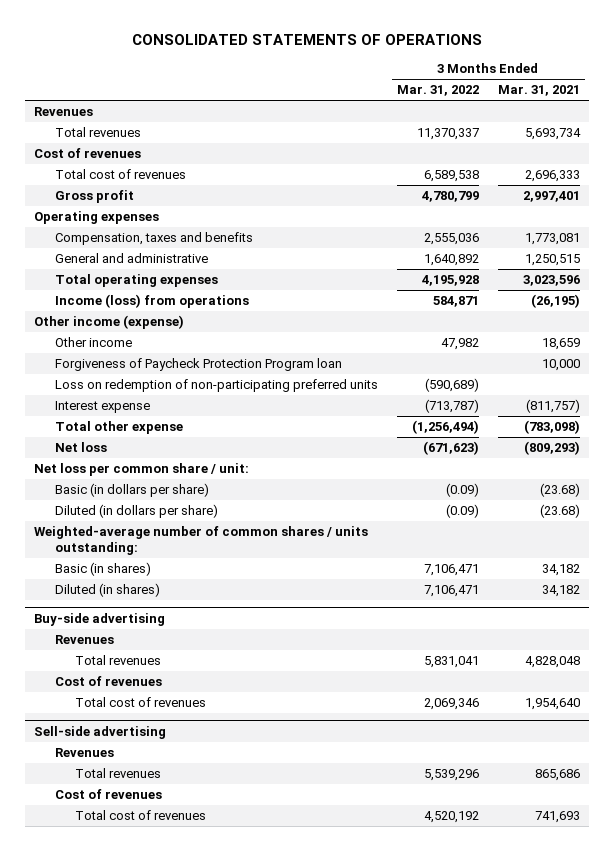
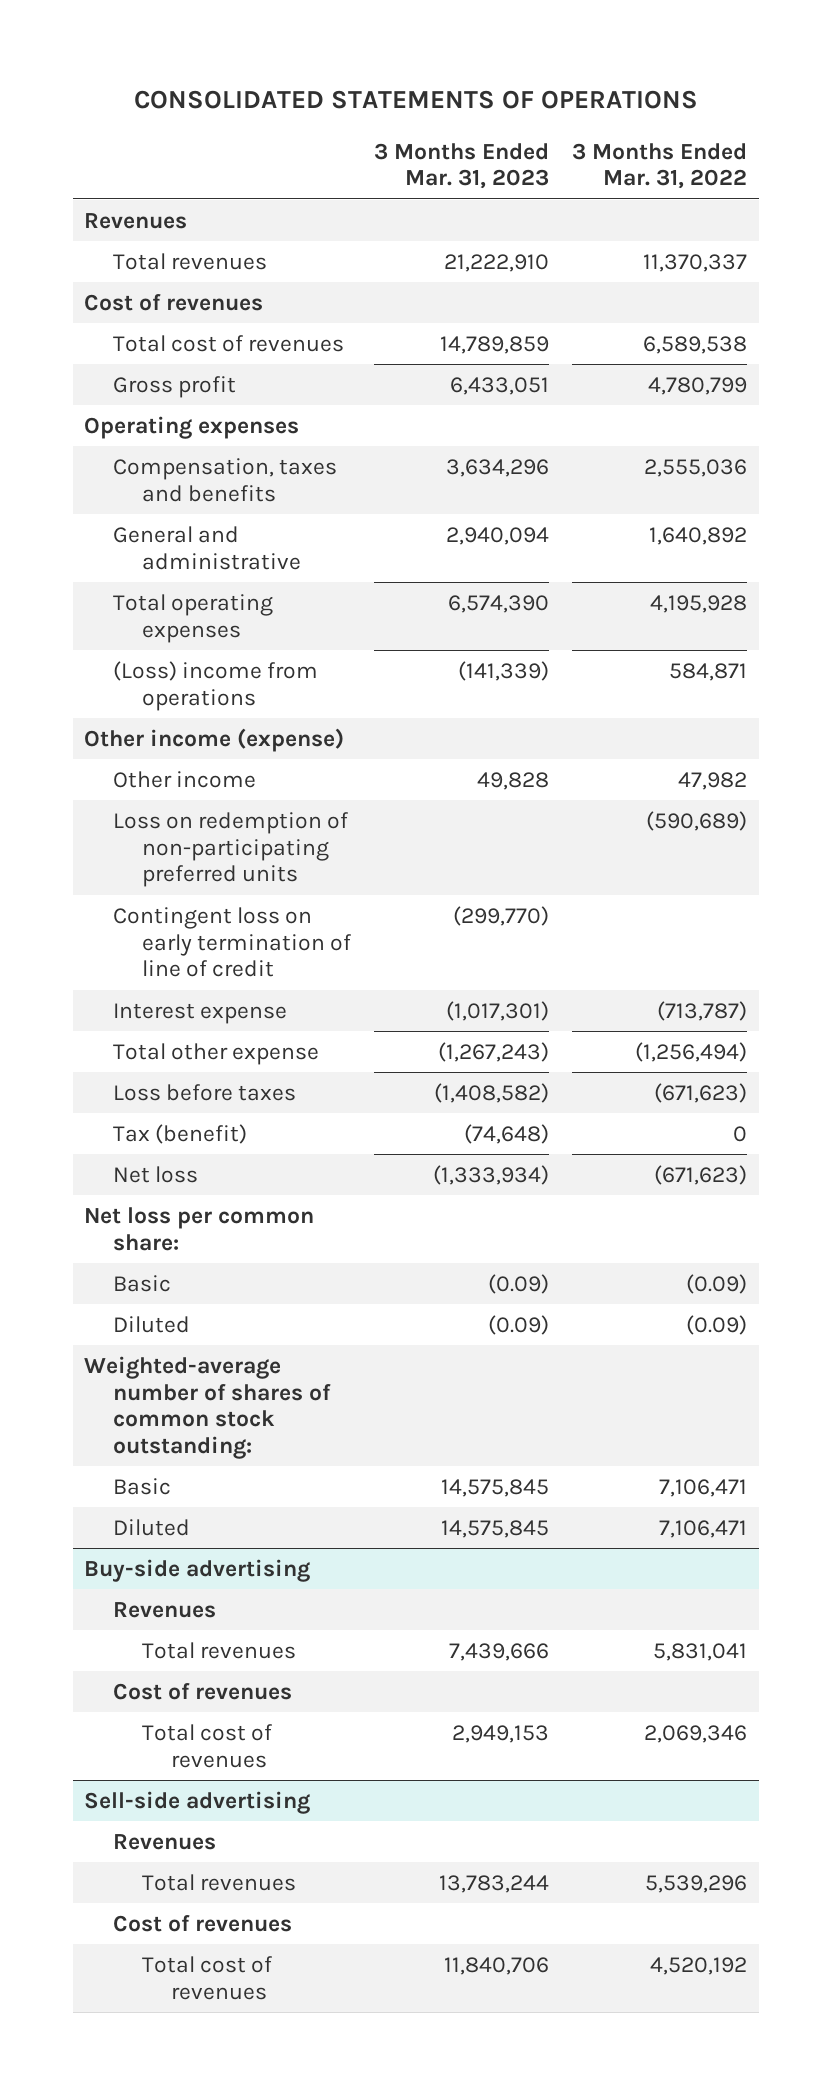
[497,85,580,97] Mar. 31, 2021 -> none
none -> [374,142,550,190] 3 Months Ended Mar. 31, 2023
[54,294,249,309] Income (loss) from operations -> [113,660,319,711] (Loss) income from operations
[54,358,342,372] Forgiveness of Paycheck Protection Program loan -> none
none -> [113,906,351,978] Contingent loss on early termination of line of credit
none -> [113,1083,297,1101] Loss before taxes
none -> [113,1123,248,1144] Tax (benefit)
[34,463,250,477] Net loss per common share / unit: -> [84,1206,315,1251] Net loss per common share:
[54,483,209,498] Basic (in dollars per share) -> [113,1274,172,1292] Basic
[54,504,218,519] Diluted (in dollars per share) -> [113,1315,191,1333] Diluted
[34,526,369,555] Weighted-average number of common shares / units outstanding: -> [84,1355,332,1460] Weighted-average number of shares of common stock outstanding:
[54,562,151,577] Basic (in shares) -> [113,1477,172,1495] Basic
[54,583,160,598] Diluted (in shares) -> [113,1518,191,1536] Diluted

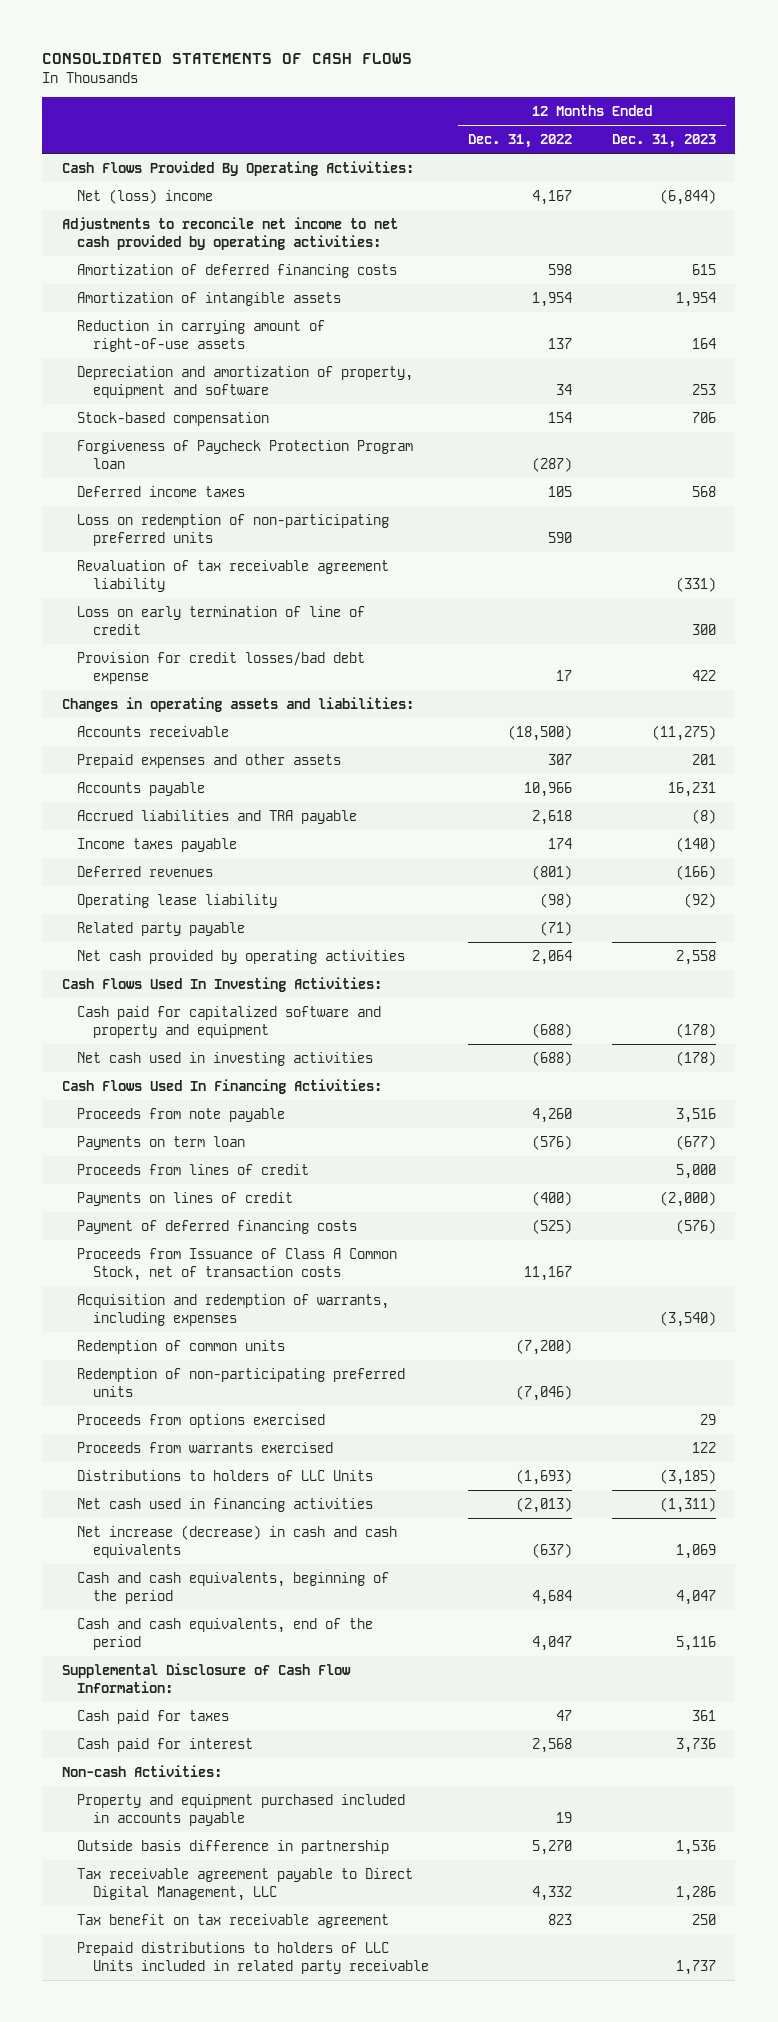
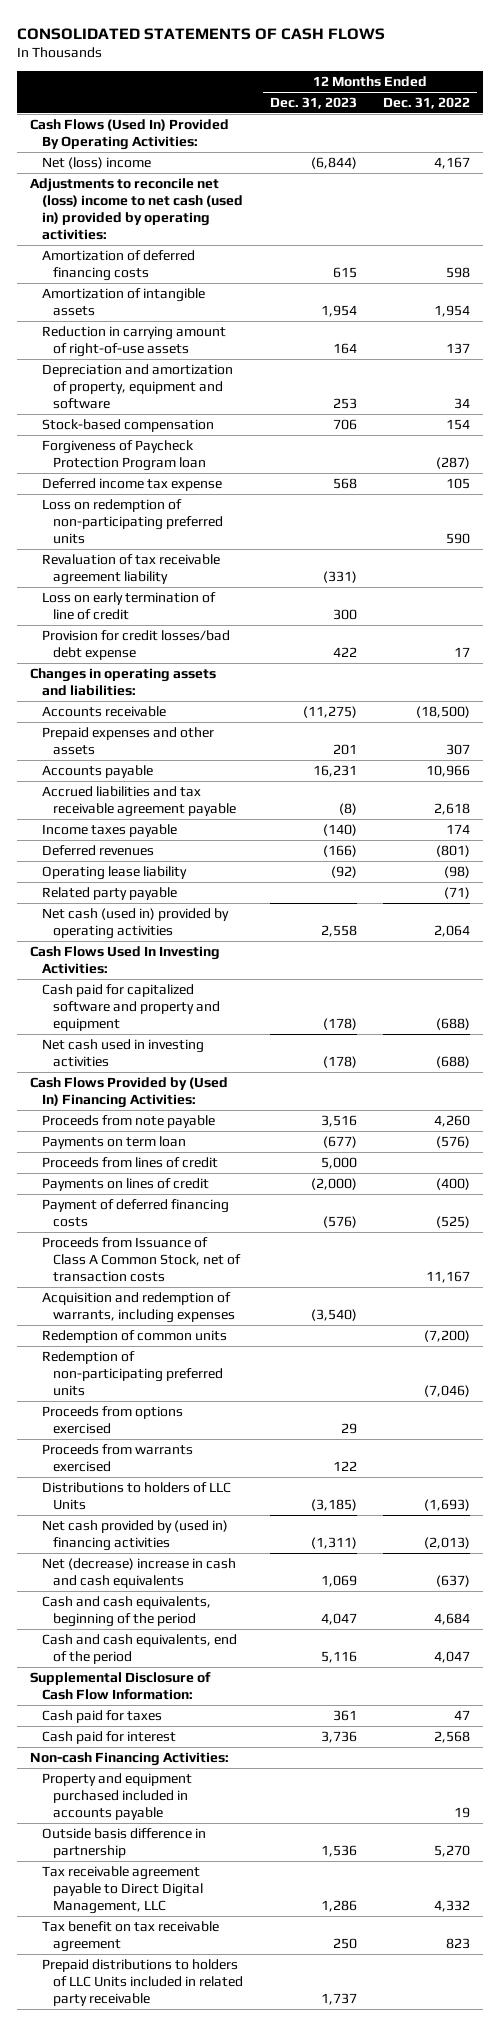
[61,161,414,177] Cash Flows Provided By Operating Activities: -> [30,118,230,151] Cash Flows (Used In) Provided By Operating Activities:
[61,217,398,251] Adjustments to reconcile net income to net cash provided by operating activities: -> [30,177,243,241] Adjustments to reconcile net (loss) income to net cash (used in) provided by operating activities:
[77,486,246,498] Deferred income taxes -> [41,477,222,491] Deferred income tax expense
[77,810,358,825] Accrued liabilities and TRA payable -> [41,785,236,818] Accrued liabilities and tax receivable agreement payable
[77,950,406,965] Net cash provided by operating activities -> [41,907,229,940] Net cash (used in) provided by operating activities
[61,1079,382,1095] Cash Flows Used In Financing Activities: -> [30,1076,229,1109] Cash Flows Provided by (Used In) Financing Activities:
[77,1498,374,1513] Net cash used in financing activities -> [41,1519,228,1552] Net cash provided by (used in) financing activities
[77,1525,398,1559] Net increase (decrease) in cash and cash equivalents -> [41,1557,236,1589] Net (decrease) increase in cash and cash equivalents
[61,1765,222,1778] Non-cash Activities: -> [30,1751,230,1766] Non-cash Financing Activities:

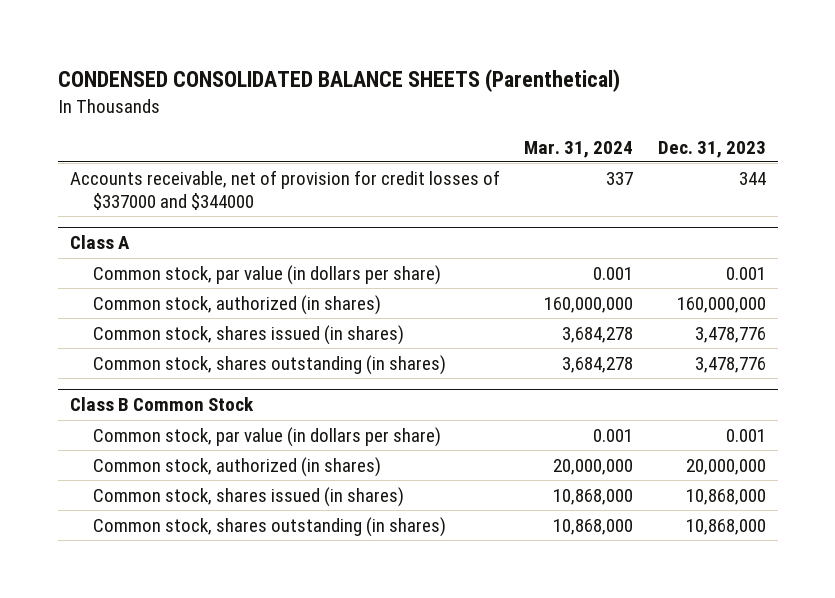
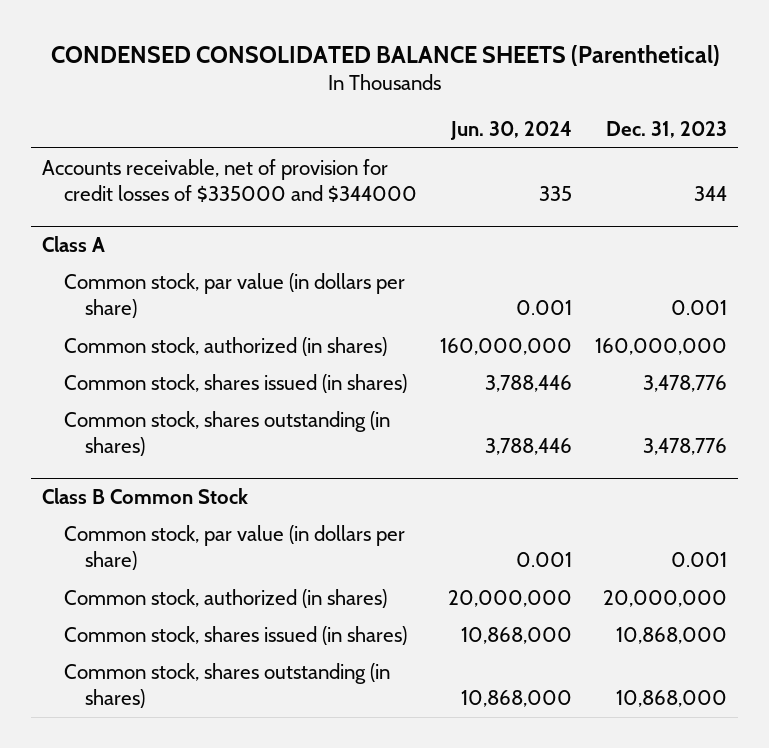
[524,140,634,158] Mar. 31, 2024 -> none
none -> [449,121,572,141] Jun. 30, 2024
[69,169,500,211] Accounts receivable, net of provision for credit losses of $337000 and $344000 -> [42,158,417,203] Accounts receivable, net of provision for credit losses of $335000 and $344000

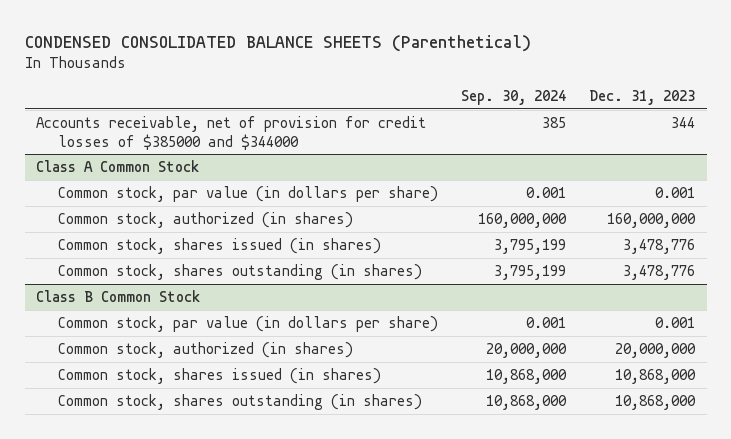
[449,121,572,141] Jun. 30, 2024 -> none
none -> [460,90,566,106] Sep. 30, 2024
[42,158,417,203] Accounts receivable, net of provision for credit losses of $335000 and $344000 -> [36,116,427,150] Accounts receivable, net of provision for credit losses of $385000 and $344000
[42,235,106,252] Class A -> [36,160,200,173] Class A Common Stock

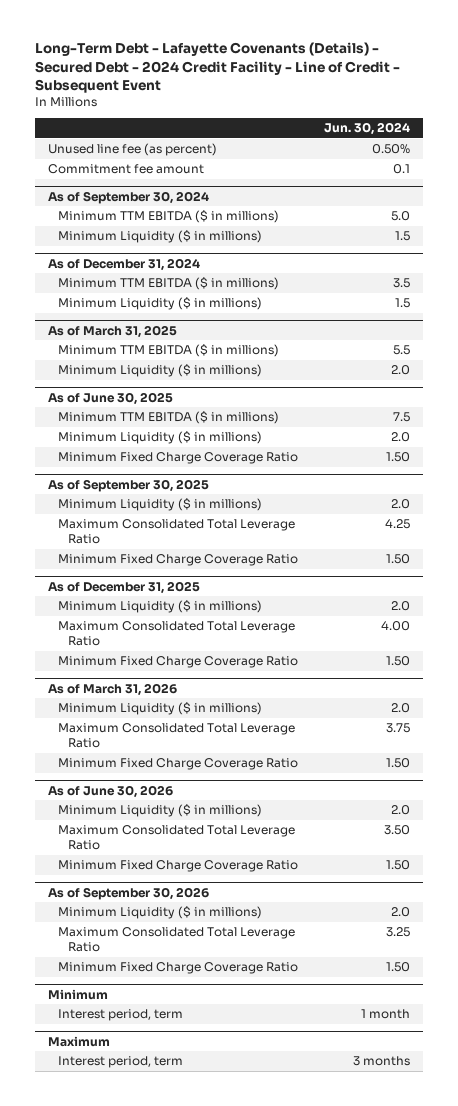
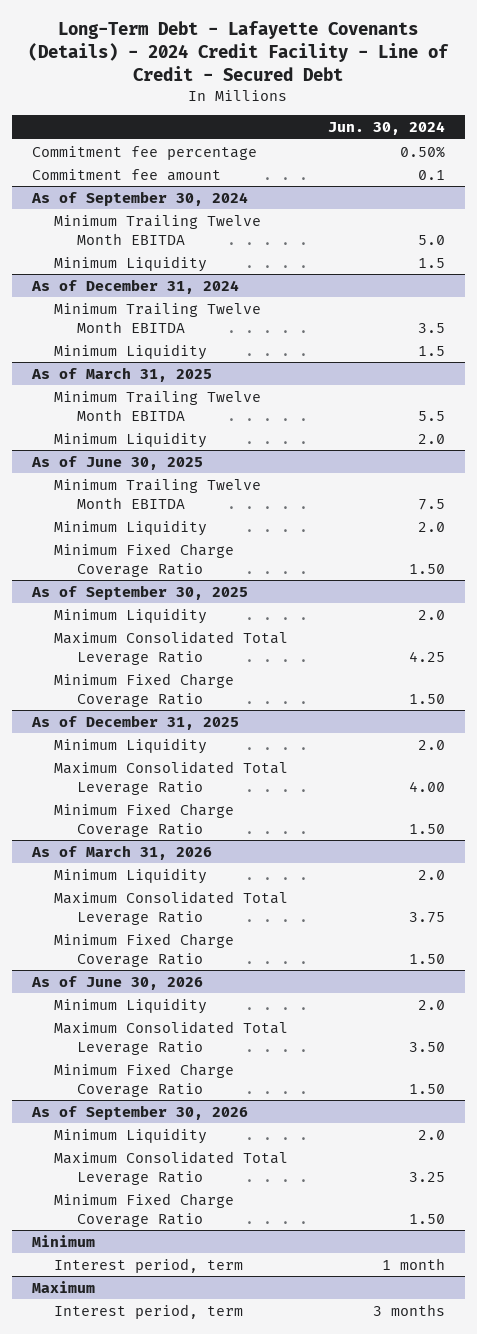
[34,42,400,93] Long-Term Debt - Lafayette Covenants (Details) - Secured Debt - 2024 Credit Facility - Line of Credit - Subsequent Event -> [28,20,450,81] Long-Term Debt - Lafayette Covenants (Details) - 2024 Credit Facility - Line of Credit - Secured Debt
[47,143,217,157] Unused line fee (as percent) -> [31,145,257,160] Commitment fee percentage
[58,210,280,224] Minimum TTM EBITDA ($ in millions) -> [54,214,262,245] Minimum Trailing Twelve Month EBITDA
[58,230,263,244] Minimum Liquidity ($ in millions) -> [54,255,208,272] Minimum Liquidity
[58,277,280,291] Minimum TTM EBITDA ($ in millions) -> [54,302,262,333] Minimum Trailing Twelve Month EBITDA
[58,297,263,311] Minimum Liquidity ($ in millions) -> [54,343,208,360] Minimum Liquidity
[58,344,280,358] Minimum TTM EBITDA ($ in millions) -> [54,390,262,421] Minimum Trailing Twelve Month EBITDA
[58,364,263,378] Minimum Liquidity ($ in millions) -> [54,431,208,448] Minimum Liquidity
[58,411,280,425] Minimum TTM EBITDA ($ in millions) -> [54,478,262,509] Minimum Trailing Twelve Month EBITDA
[58,431,263,445] Minimum Liquidity ($ in millions) -> [54,519,208,536] Minimum Liquidity
[58,498,263,512] Minimum Liquidity ($ in millions) -> [54,607,208,624] Minimum Liquidity
[58,600,263,614] Minimum Liquidity ($ in millions) -> [54,737,208,754] Minimum Liquidity
[58,702,263,716] Minimum Liquidity ($ in millions) -> [54,867,208,884] Minimum Liquidity
[58,804,263,818] Minimum Liquidity ($ in millions) -> [54,997,208,1014] Minimum Liquidity
[58,906,263,920] Minimum Liquidity ($ in millions) -> [54,1127,208,1144] Minimum Liquidity

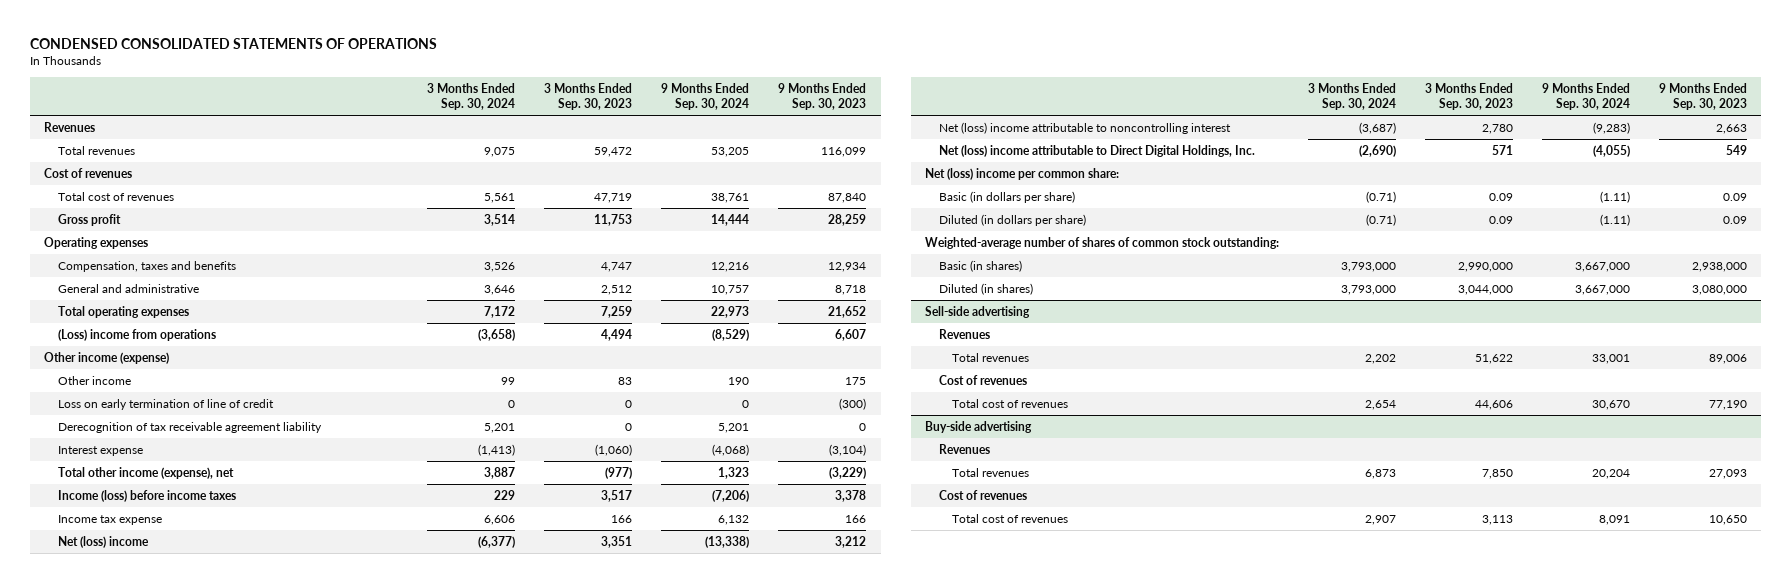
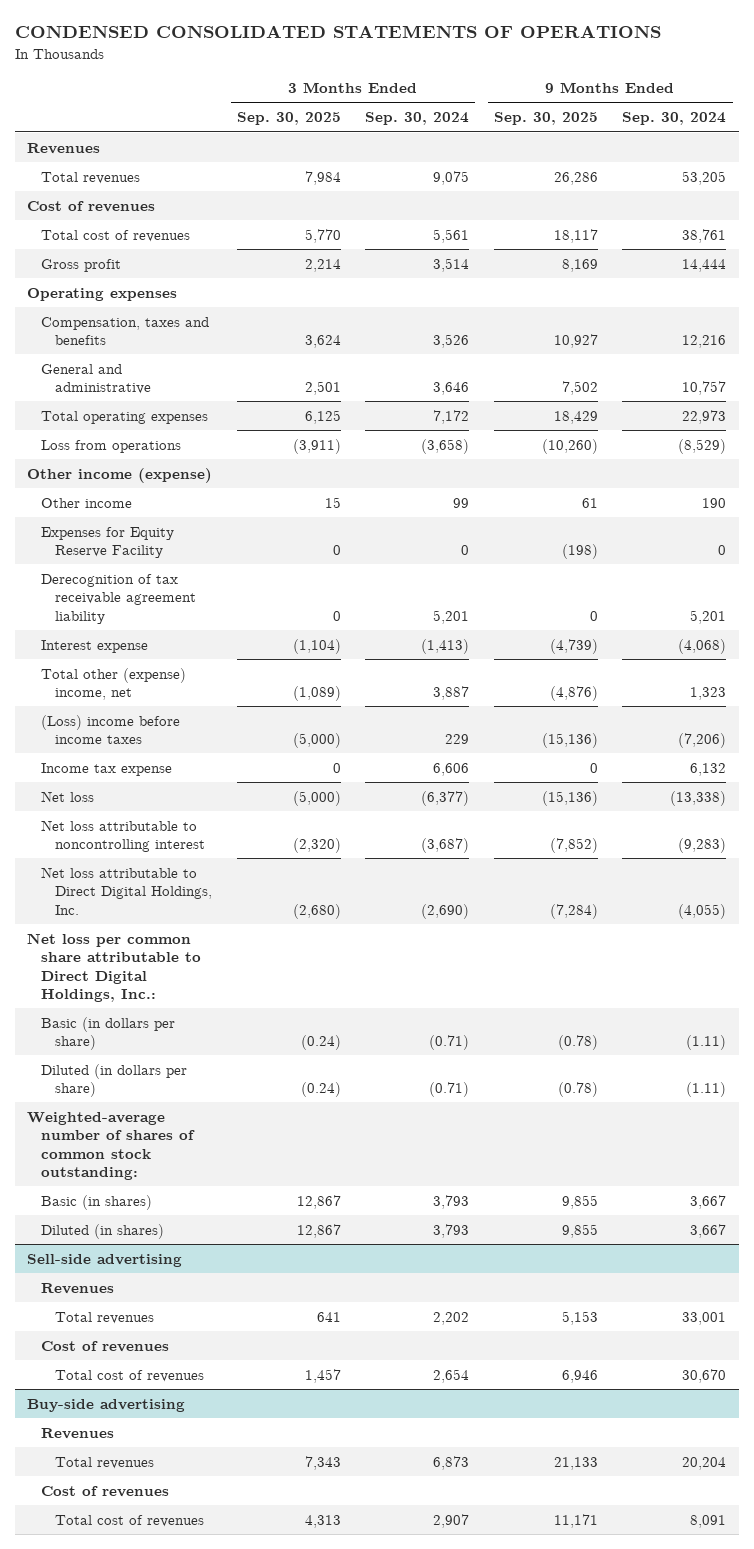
[544,82,633,111] 3 Months Ended Sep. 30, 2023 -> none
[778,82,867,111] 9 Months Ended Sep. 30, 2023 -> none
none -> [236,112,341,126] Sep. 30, 2025
none -> [493,112,598,126] Sep. 30, 2025
[57,328,216,341] (Loss) income from operations -> [41,439,182,453] Loss from operations
[57,398,274,410] Loss on early termination of line of credit -> none
none -> [41,526,175,559] Expenses for Equity Reserve Facility
[57,466,234,479] Total other income (expense), net -> [41,667,187,701] Total other (expense) income, net
[57,489,236,502] Income (loss) before income taxes -> [41,714,181,745] (Loss) income before income taxes
[57,535,149,548] Net (loss) income -> [41,790,95,802] Net loss
[938,121,1231,134] Net (loss) income attributable to noncontrolling interest -> [41,819,205,853] Net loss attributable to noncontrolling interest
[938,144,1255,157] Net (loss) income attributable to Direct Digital Holdings, Inc. -> [41,866,212,915] Net loss attributable to Direct Digital Holdings, Inc.
[925,167,1120,180] Net (loss) income per common share: -> [27,932,202,1002] Net loss per common share attributable to Direct Digital Holdings, Inc.:
[1341,261,1397,272] 3,793,000 -> [433,1194,470,1209] 3,793
[1575,261,1631,272] 3,667,000 -> [690,1194,727,1209] 3,667
[1341,284,1397,295] 3,793,000 -> [433,1223,470,1238] 3,793
[1575,284,1631,295] 3,667,000 -> [690,1223,727,1238] 3,667

